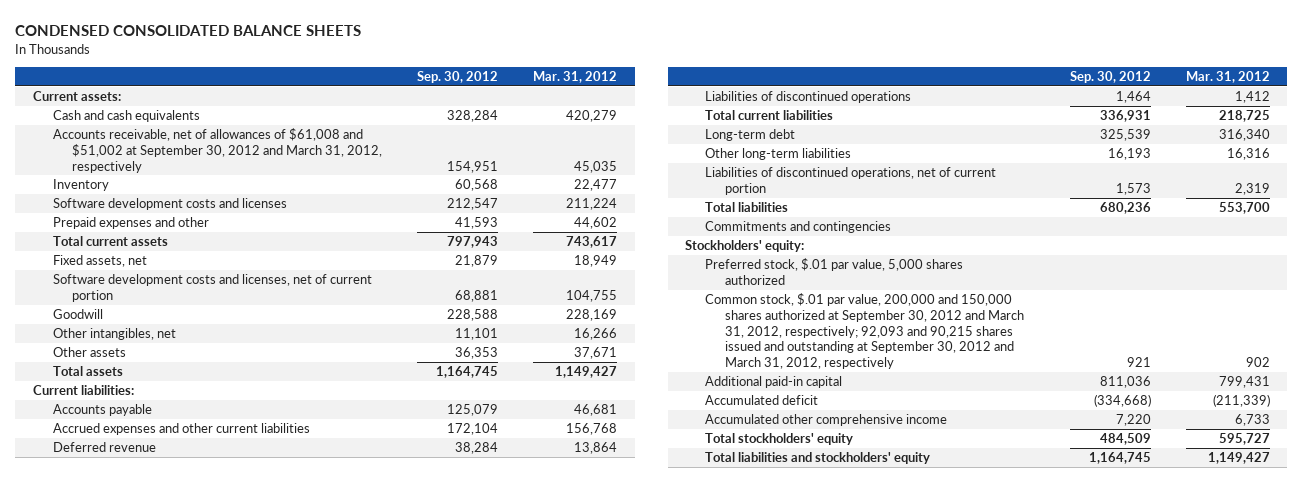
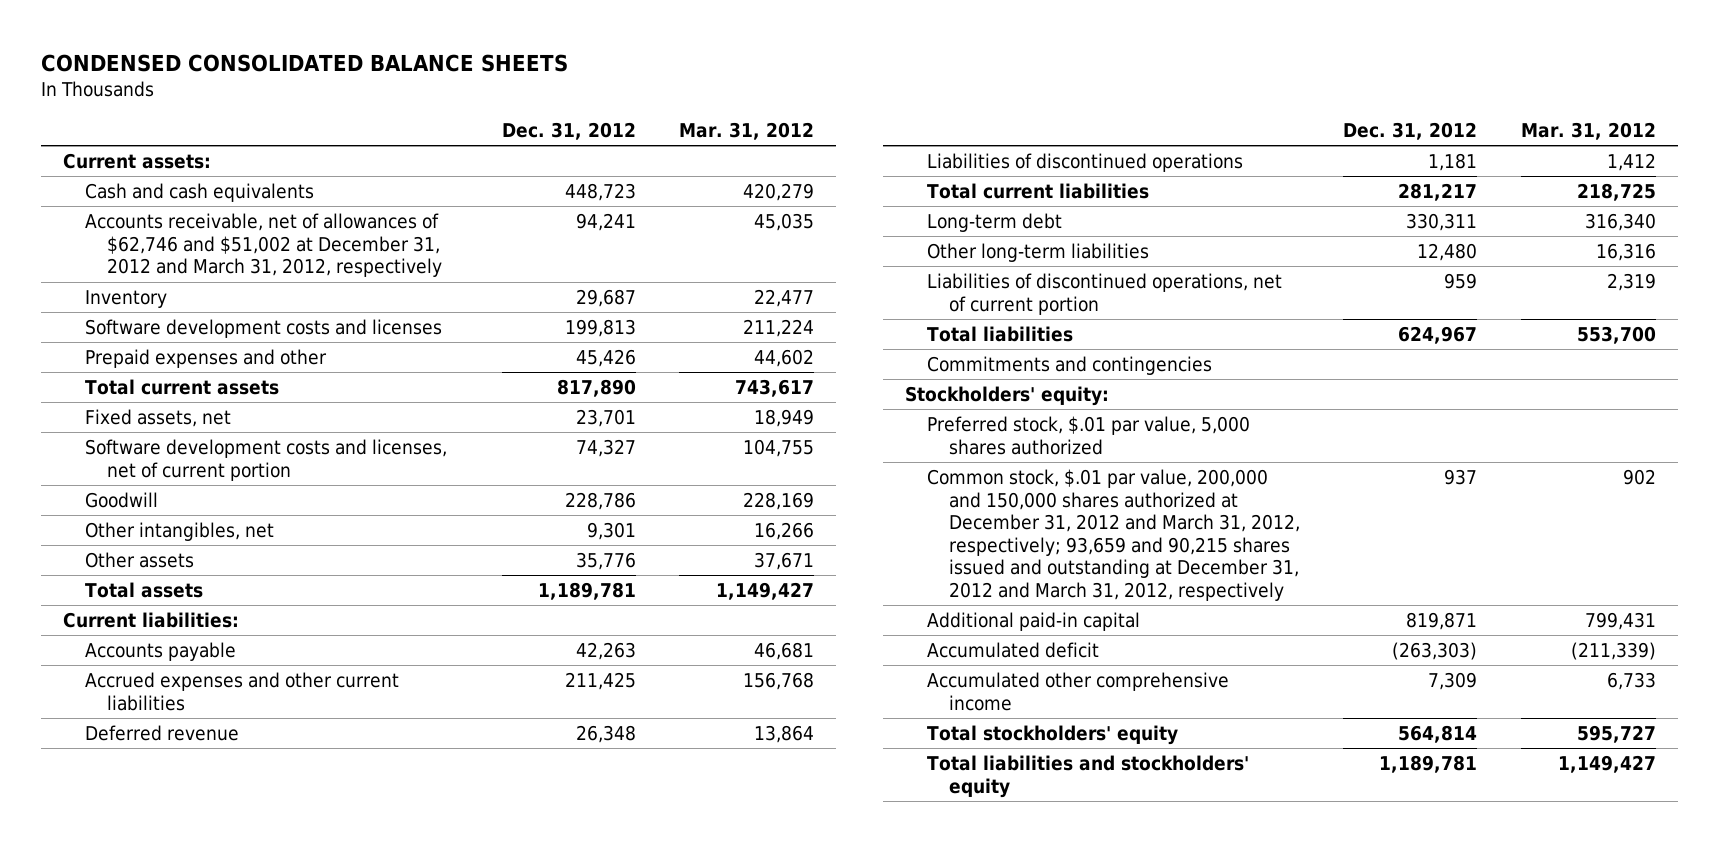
[417,71,499,84] Sep. 30, 2012 -> none
none -> [501,121,636,140] Dec. 31, 2012
[52,128,383,173] Accounts receivable, net of allowances of $61,008 and $51,002 at September 30, 2012 and March 31, 2012, respectively -> [85,213,442,278] Accounts receivable, net of allowances of $62,746 and $51,002 at December 31, 2012 and March 31, 2012, respectively
[705,293,1024,369] Common stock, $.01 par value, 200,000 and 150,000 shares authorized at September 30, 2012 and March 31, 2012, respectively; 92,093 and 90,215 shares issued and outstanding at September 30, 2012 and March 31, 2012, respectively -> [926,469,1300,601] Common stock, $.01 par value, 200,000 and 150,000 shares authorized at December 31, 2012 and March 31, 2012, respectively; 93,659 and 90,215 shares issued and outstanding at December 31, 2012 and March 31, 2012, respectively

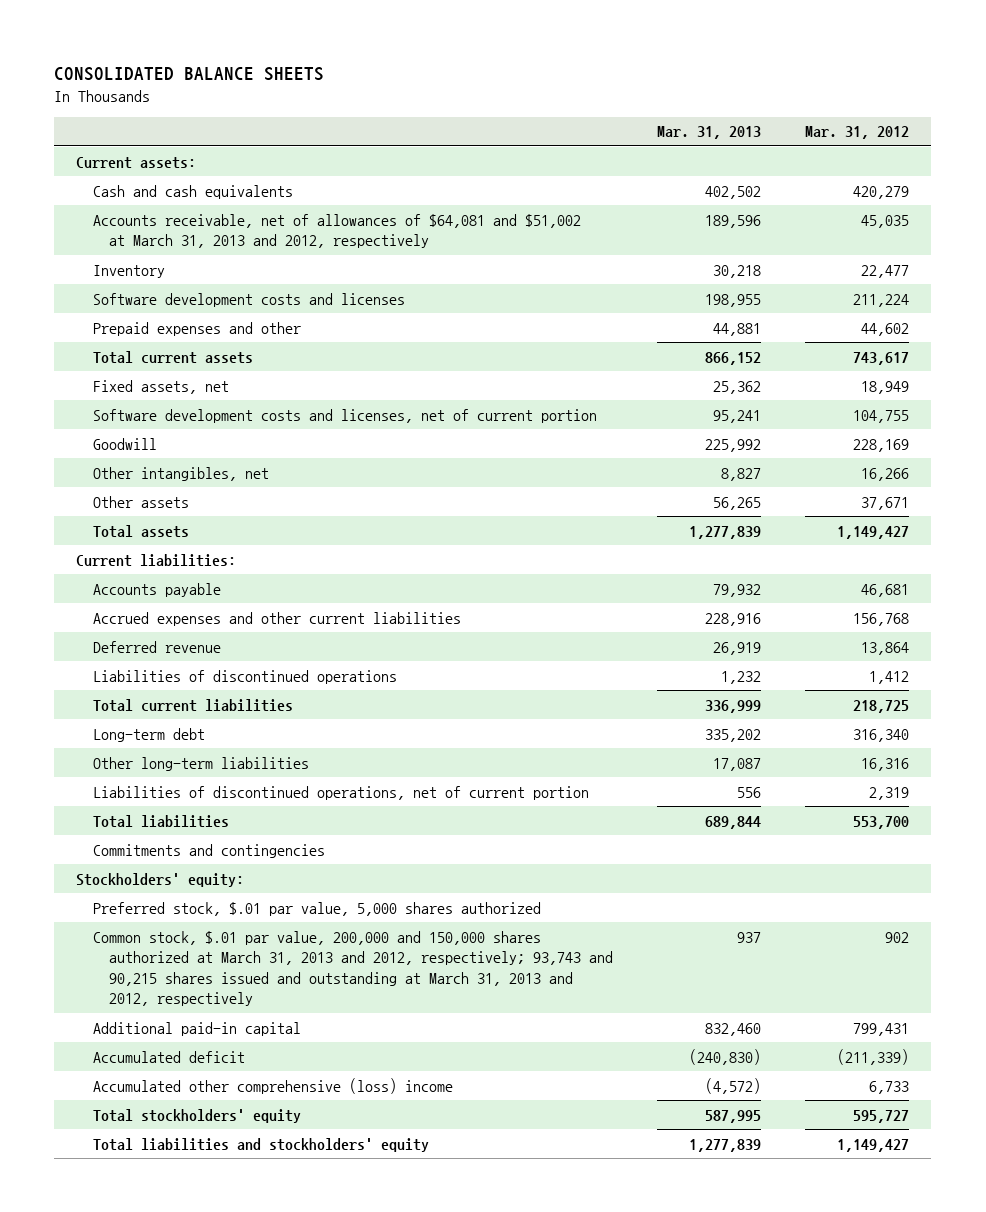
[41,53,569,72] CONDENSED CONSOLIDATED BALANCE SHEETS -> [54,66,325,81] CONSOLIDATED BALANCE SHEETS
[501,121,636,140] Dec. 31, 2012 -> none
none -> [657,126,762,140] Mar. 31, 2013
[85,213,442,278] Accounts receivable, net of allowances of $62,746 and $51,002 at December 31, 2012 and March 31, 2012, respectively -> [92,213,581,249] Accounts receivable, net of allowances of $64,081 and $51,002 at March 31, 2013 and 2012, respectively
[926,469,1300,601] Common stock, $.01 par value, 200,000 and 150,000 shares authorized at December 31, 2012 and March 31, 2012, respectively; 93,659 and 90,215 shares issued and outstanding at December 31, 2012 and March 31, 2012, respectively -> [92,930,614,1007] Common stock, $.01 par value, 200,000 and 150,000 shares authorized at March 31, 2013 and 2012, respectively; 93,743 and 90,215 shares issued and outstanding at March 31, 2013 and 2012, respectively
[926,672,1229,711] Accumulated other comprehensive income -> [92,1077,453,1094] Accumulated other comprehensive (loss) income

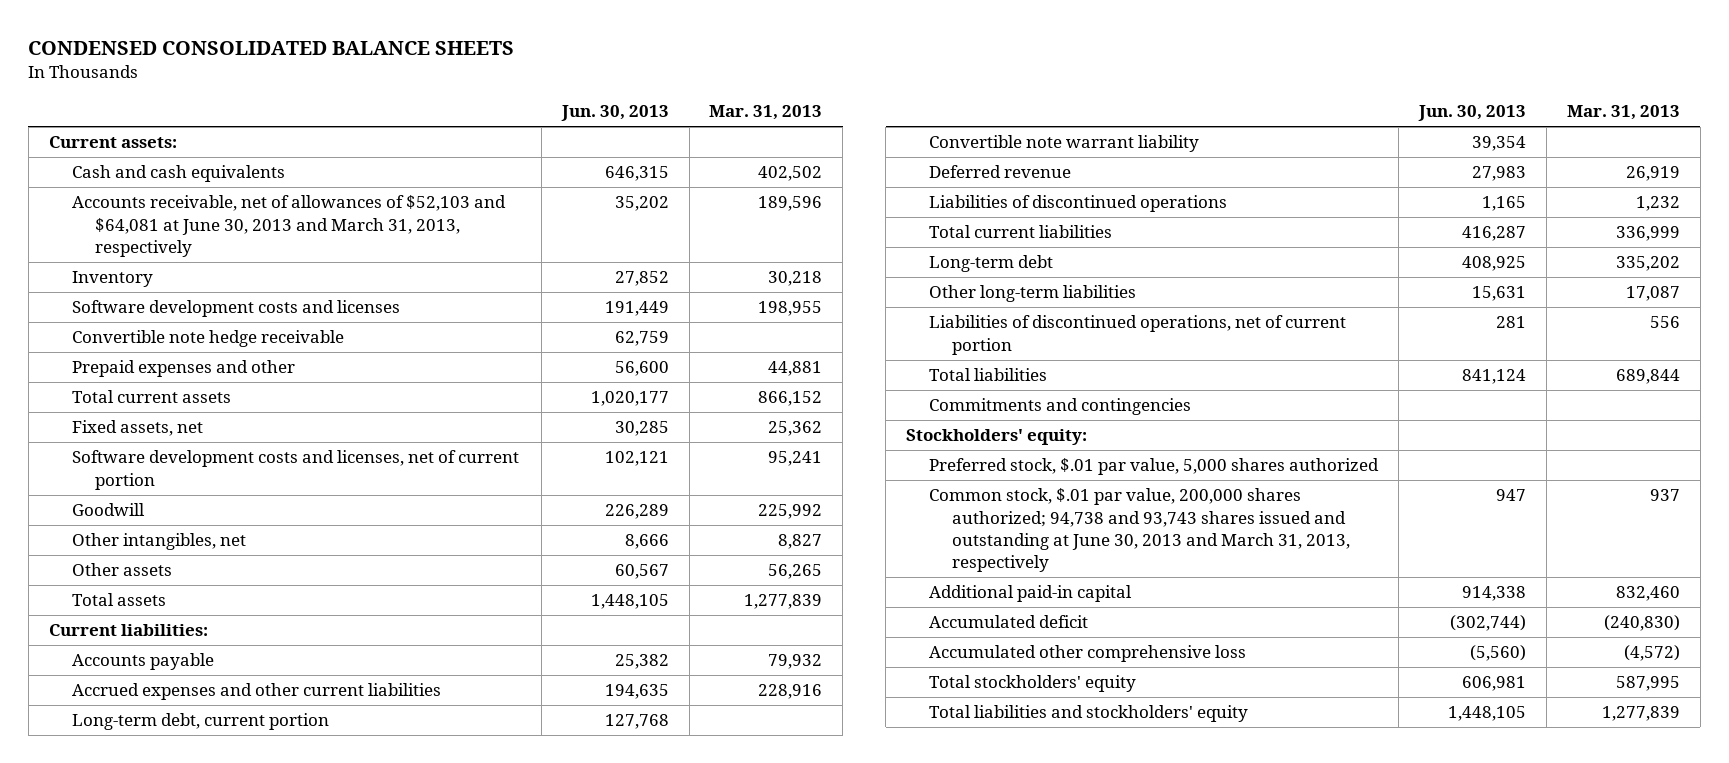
[54,66,325,81] CONSOLIDATED BALANCE SHEETS -> [28,41,515,56] CONDENSED CONSOLIDATED BALANCE SHEETS
[805,126,910,140] Mar. 31, 2012 -> none
none -> [560,104,669,121] Jun. 30, 2013
[92,213,581,249] Accounts receivable, net of allowances of $64,081 and $51,002 at March 31, 2013 and 2012, respectively -> [71,195,506,257] Accounts receivable, net of allowances of $52,103 and $64,081 at June 30, 2013 and March 31, 2013, respectively
none -> [71,330,344,348] Convertible note hedge receivable
none -> [71,713,329,731] Long-term debt, current portion
none -> [929,135,1200,153] Convertible note warrant liability
[92,930,614,1007] Common stock, $.01 par value, 200,000 and 150,000 shares authorized at March 31, 2013 and 2012, respectively; 93,743 and 90,215 shares issued and outstanding at March 31, 2013 and 2012, respectively -> [929,488,1351,573] Common stock, $.01 par value, 200,000 shares authorized; 94,738 and 93,743 shares issued and outstanding at June 30, 2013 and March 31, 2013, respectively
[92,1077,453,1094] Accumulated other comprehensive (loss) income -> [929,645,1247,663] Accumulated other comprehensive loss

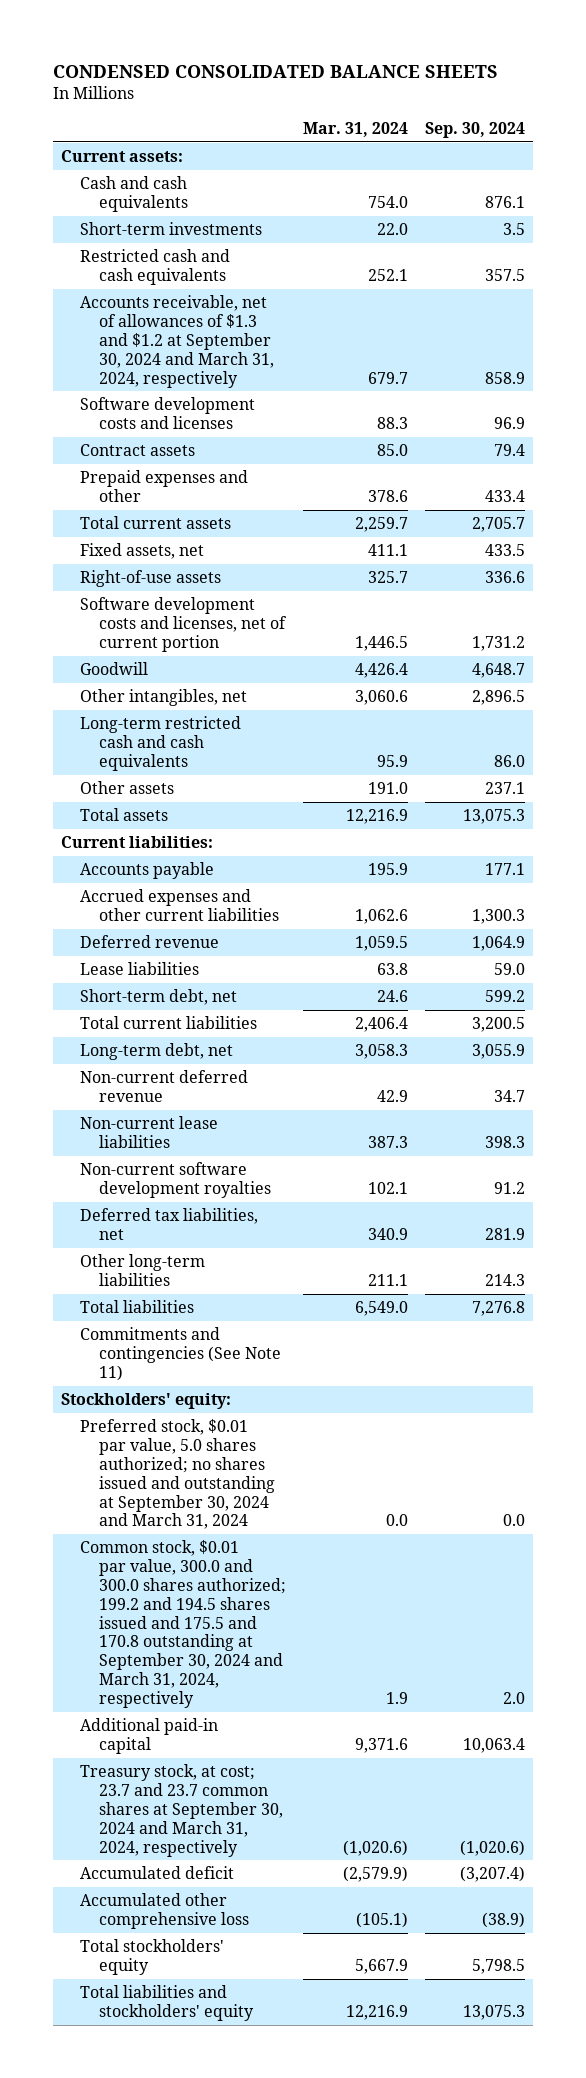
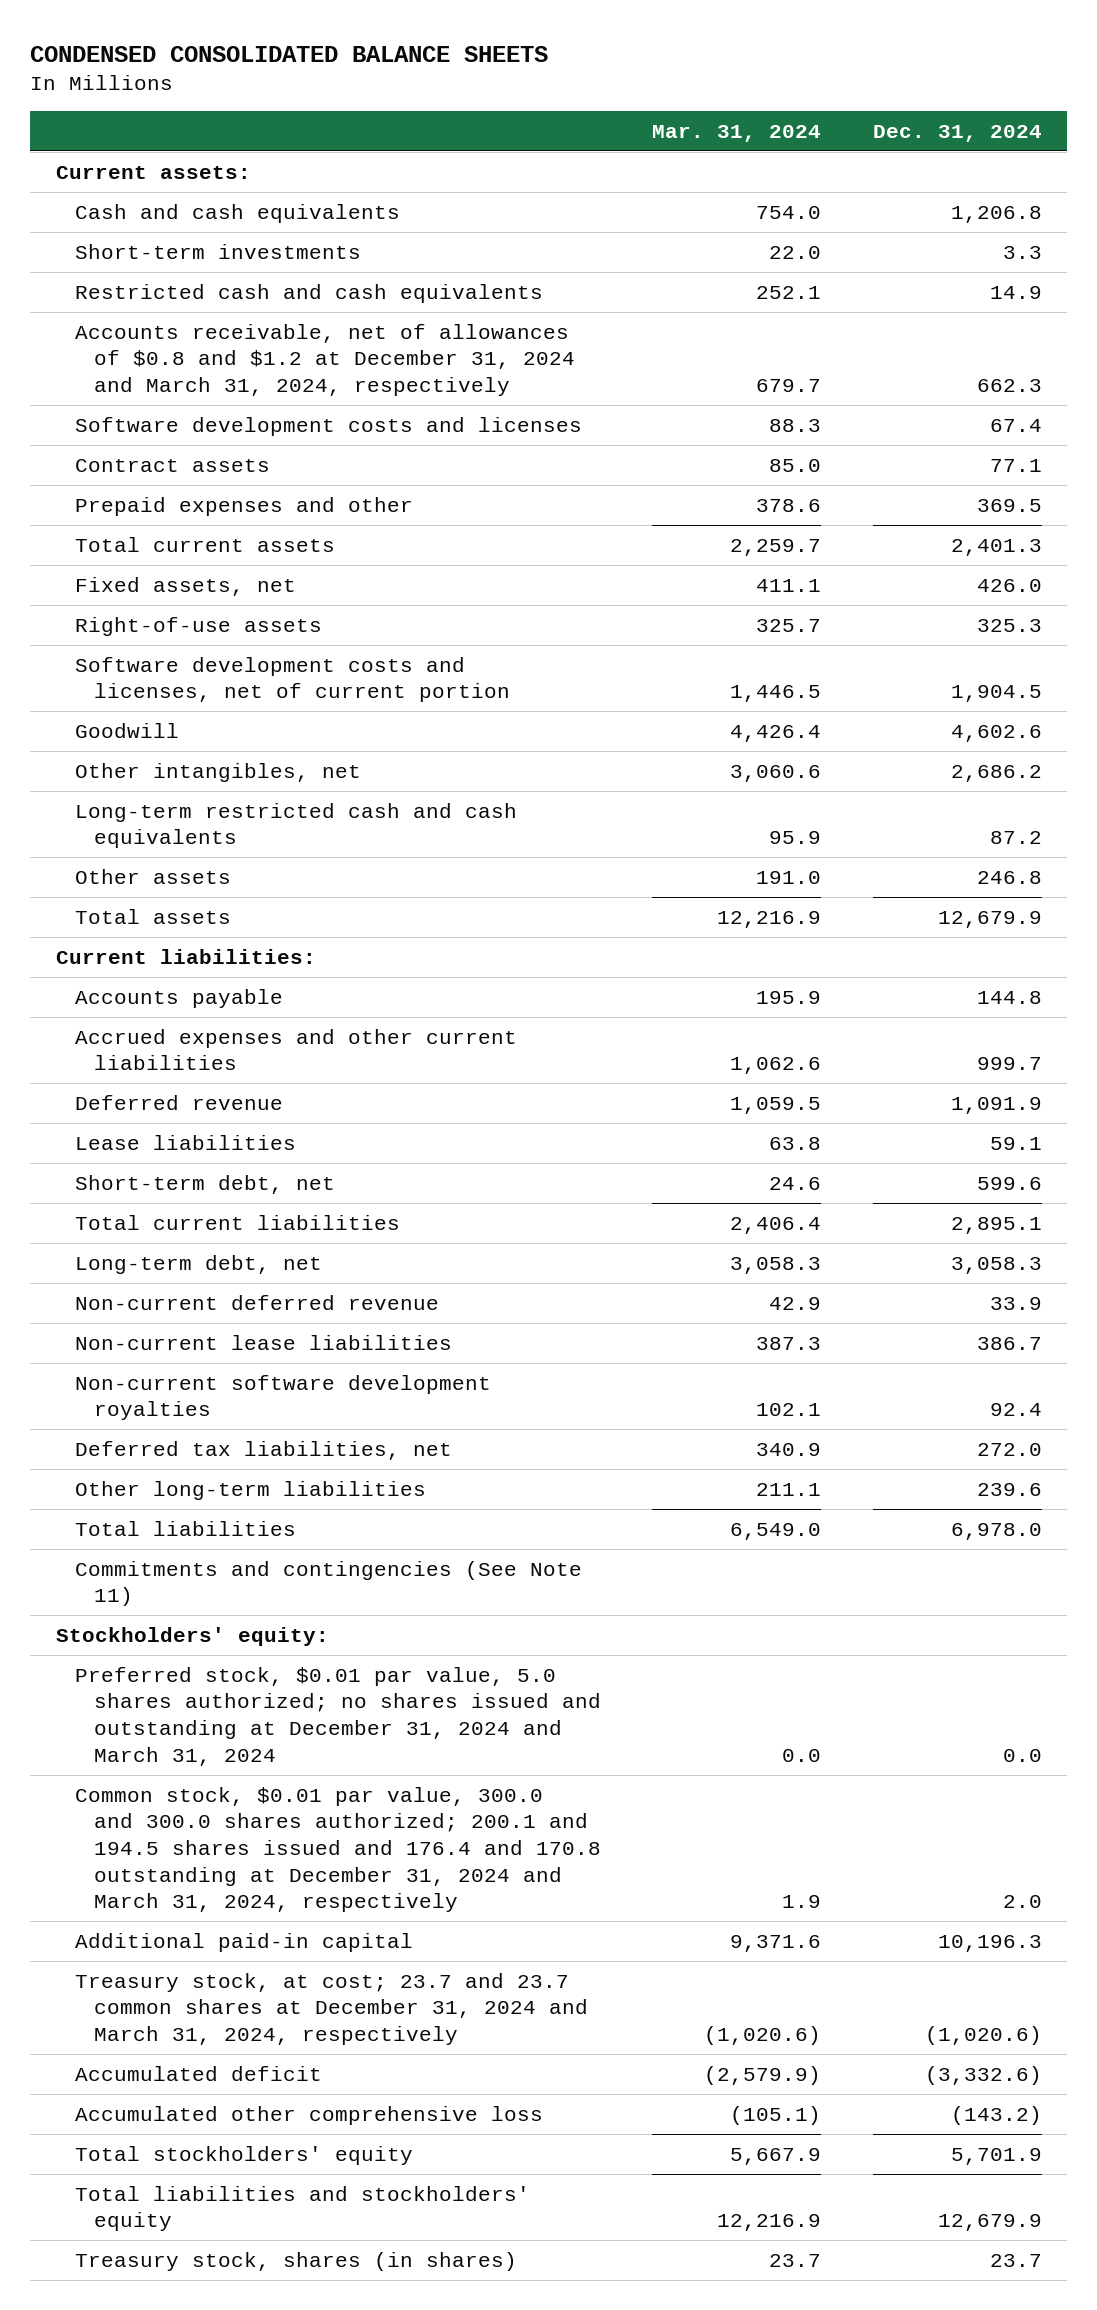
[424,122,525,139] Sep. 30, 2024 -> none
none -> [872,124,1042,142] Dec. 31, 2024
[80,295,275,388] Accounts receivable, net of allowances of $1.3 and $1.2 at September 30, 2024 and March 31, 2024, respectively -> [74,323,575,397] Accounts receivable, net of allowances of $0.8 and $1.2 at December 31, 2024 and March 31, 2024, respectively
[80,1419,276,1530] Preferred stock, $0.01 par value, 5.0 shares authorized; no shares issued and outstanding at September 30, 2024 and March 31, 2024 -> [74,1666,601,1766] Preferred stock, $0.01 par value, 5.0 shares authorized; no shares issued and outstanding at December 31, 2024 and March 31, 2024
[80,1540,287,1709] Common stock, $0.01 par value, 300.0 and 300.0 shares authorized; 199.2 and 194.5 shares issued and 175.5 and 170.8 outstanding at September 30, 2024 and March 31, 2024, respectively -> [74,1786,601,1913] Common stock, $0.01 par value, 300.0 and 300.0 shares authorized; 200.1 and 194.5 shares issued and 176.4 and 170.8 outstanding at December 31, 2024 and March 31, 2024, respectively
[80,1764,284,1857] Treasury stock, at cost; 23.7 and 23.7 common shares at September 30, 2024 and March 31, 2024, respectively -> [74,1972,588,2046] Treasury stock, at cost; 23.7 and 23.7 common shares at December 31, 2024 and March 31, 2024, respectively
none -> [74,2251,517,2271] Treasury stock, shares (in shares)

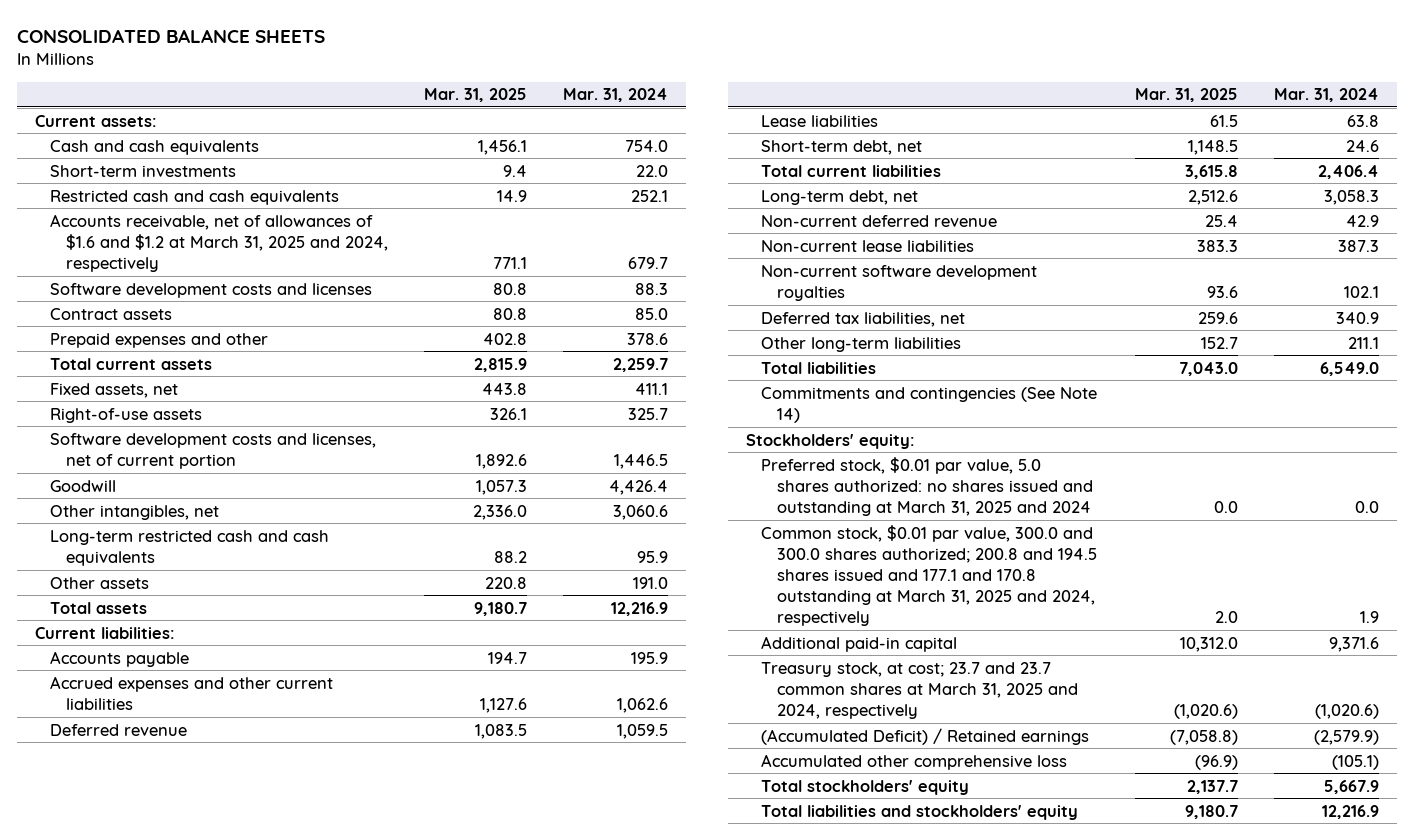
[29,46,548,63] CONDENSED CONSOLIDATED BALANCE SHEETS -> [16,28,325,43] CONSOLIDATED BALANCE SHEETS
[872,124,1042,142] Dec. 31, 2024 -> none
none -> [424,88,528,103] Mar. 31, 2025
[74,323,575,397] Accounts receivable, net of allowances of $0.8 and $1.2 at December 31, 2024 and March 31, 2024, respectively -> [50,213,388,272] Accounts receivable, net of allowances of $1.6 and $1.2 at March 31, 2025 and 2024, respectively
[74,1560,582,1607] Commitments and contingencies (See Note 11) -> [761,386,1098,423] Commitments and contingencies (See Note 14)
[74,1666,601,1766] Preferred stock, $0.01 par value, 5.0 shares authorized; no shares issued and outstanding at December 31, 2024 and March 31, 2024 -> [761,456,1093,516] Preferred stock, $0.01 par value, 5.0 shares authorized: no shares issued and outstanding at March 31, 2025 and 2024
[74,1786,601,1913] Common stock, $0.01 par value, 300.0 and 300.0 shares authorized; 200.1 and 194.5 shares issued and 176.4 and 170.8 outstanding at December 31, 2024 and March 31, 2024, respectively -> [761,524,1097,627] Common stock, $0.01 par value, 300.0 and 300.0 shares authorized; 200.8 and 194.5 shares issued and 177.1 and 170.8 outstanding at March 31, 2025 and 2024, respectively
[74,1972,588,2046] Treasury stock, at cost; 23.7 and 23.7 common shares at December 31, 2024 and March 31, 2024, respectively -> [761,661,1078,719] Treasury stock, at cost; 23.7 and 23.7 common shares at March 31, 2025 and 2024, respectively
[74,2065,322,2081] Accumulated deficit -> [761,727,1090,745] (Accumulated Deficit) / Retained earnings
[74,2251,517,2271] Treasury stock, shares (in shares) -> none

